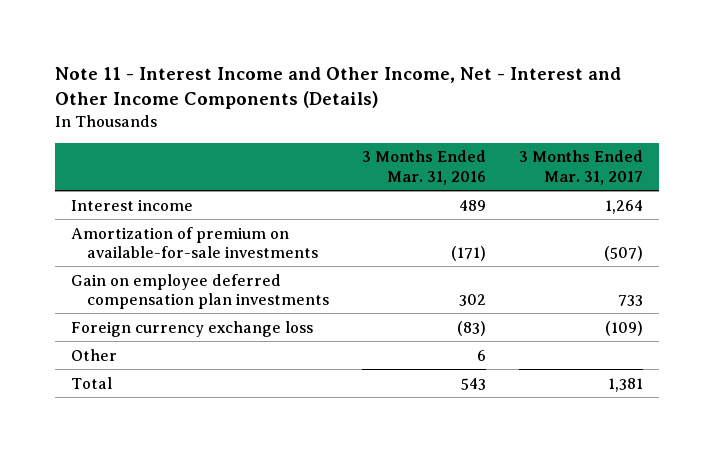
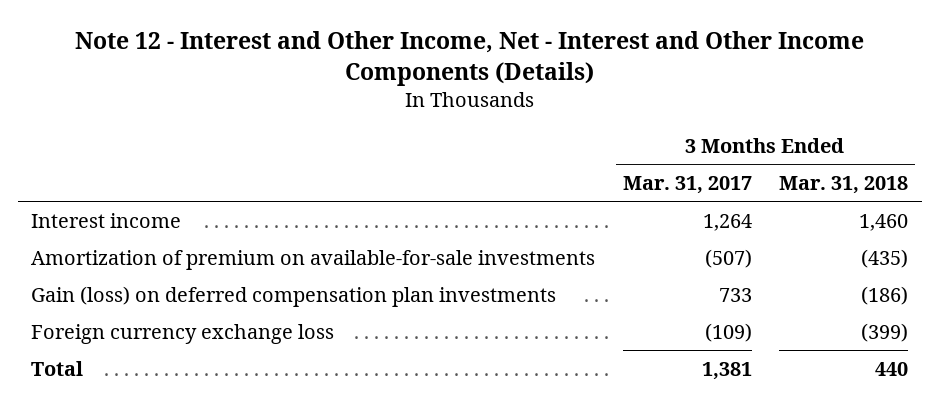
[55,67,622,109] Note 11 - Interest Income and Other Income, Net - Interest and Other Income Components (Details) -> [74,31,864,87] Note 12 - Interest and Other Income, Net - Interest and Other Income Components (Details)
[361,150,486,185] 3 Months Ended Mar. 31, 2016 -> none
none -> [778,176,908,195] Mar. 31, 2018
[71,273,330,309] Gain on employee deferred compensation plan investments -> [31,285,557,307] Gain (loss) on deferred compensation plan investments
[71,348,118,361] Other -> none

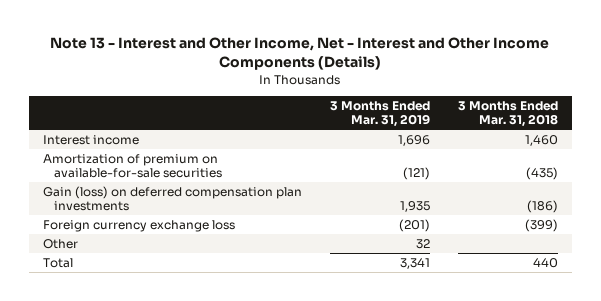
[74,31,864,87] Note 12 - Interest and Other Income, Net - Interest and Other Income Components (Details) -> [50,37,550,71] Note 13 - Interest and Other Income, Net - Interest and Other Income Components (Details)
[622,176,752,195] Mar. 31, 2017 -> none
none -> [329,100,430,128] 3 Months Ended Mar. 31, 2019
[31,249,596,270] Amortization of premium on available-for-sale investments -> [43,153,223,179] Amortization of premium on available-for-sale securities
none -> [43,238,79,249] Other

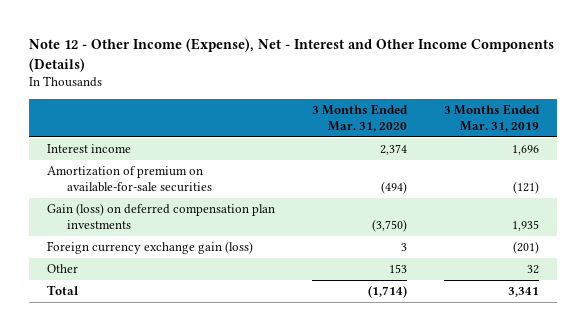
[50,37,550,71] Note 13 - Interest and Other Income, Net - Interest and Other Income Components (Details) -> [29,37,555,72] Note 12 - Other Income (Expense), Net - Interest and Other Income Components (Details)
[457,100,558,128] 3 Months Ended Mar. 31, 2018 -> none
none -> [312,104,409,132] 3 Months Ended Mar. 31, 2020
[43,219,236,232] Foreign currency exchange loss -> [47,241,254,255] Foreign currency exchange gain (loss)

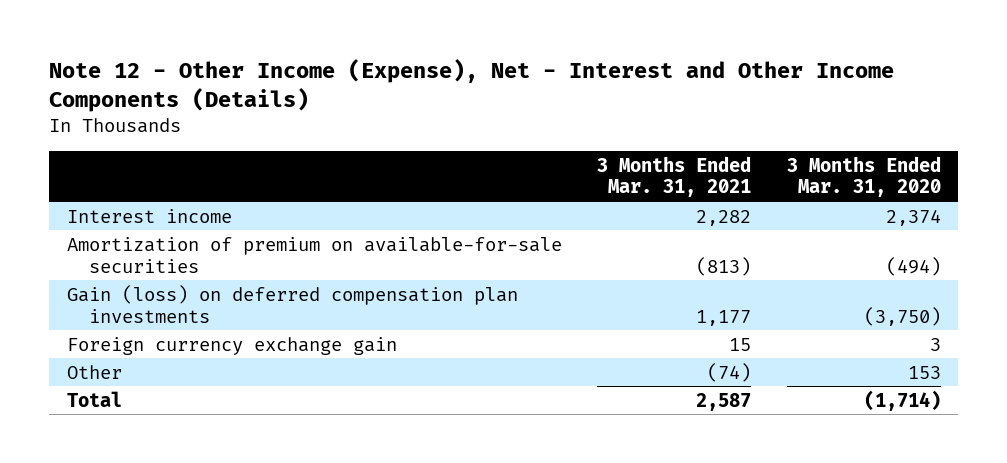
[443,104,540,132] 3 Months Ended Mar. 31, 2019 -> none
none -> [597,155,752,198] 3 Months Ended Mar. 31, 2021
[47,241,254,255] Foreign currency exchange gain (loss) -> [66,336,397,355] Foreign currency exchange gain

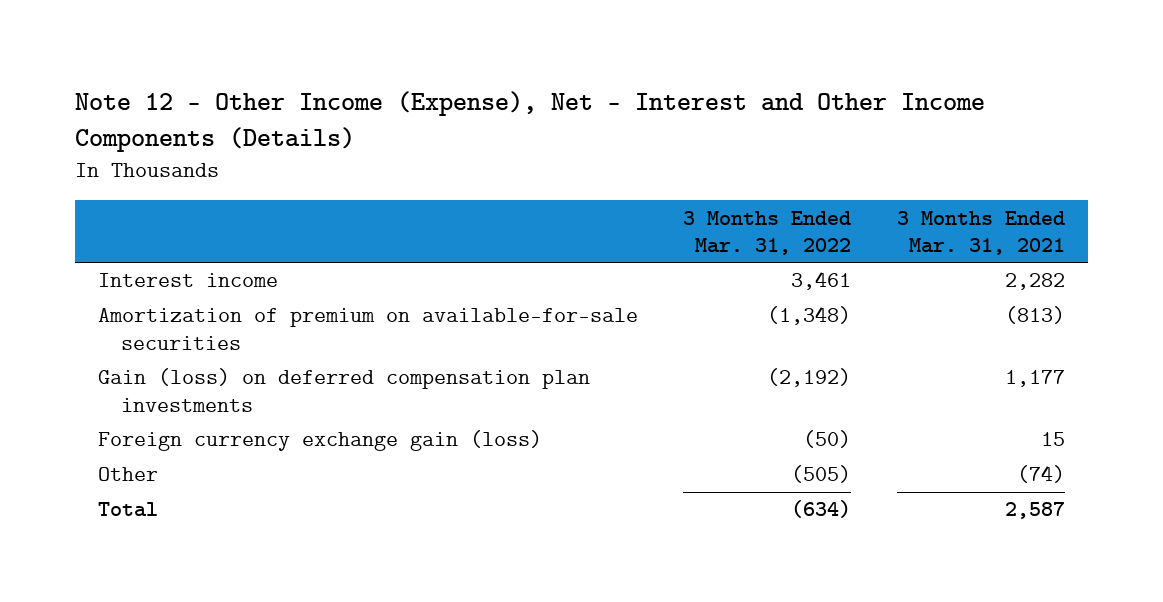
[786,155,941,198] 3 Months Ended Mar. 31, 2020 -> none
none -> [683,210,852,255] 3 Months Ended Mar. 31, 2022
[66,336,397,355] Foreign currency exchange gain -> [97,430,542,452] Foreign currency exchange gain (loss)

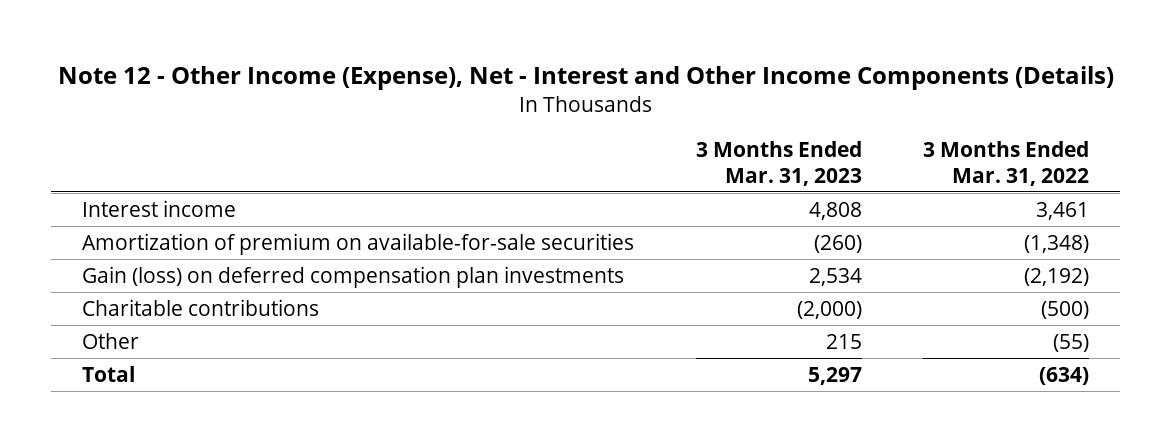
[897,210,1066,255] 3 Months Ended Mar. 31, 2021 -> none
none -> [695,141,862,186] 3 Months Ended Mar. 31, 2023
[97,430,542,452] Foreign currency exchange gain (loss) -> none
none -> [81,299,319,317] Charitable contributions
[791,465,852,484] (505) -> [1053,334,1090,353] (55)

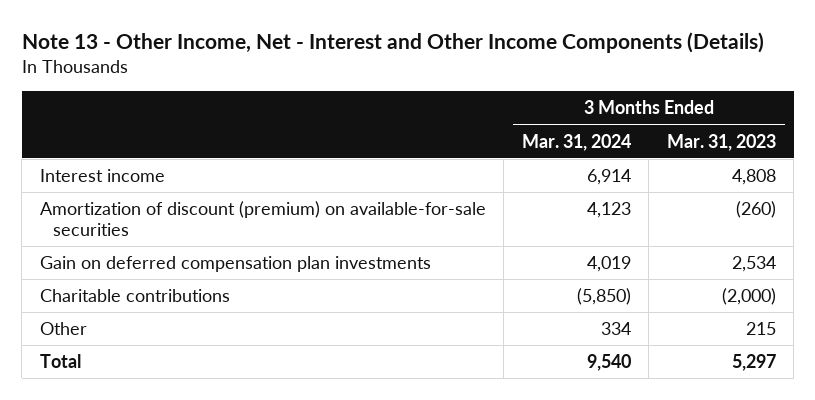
[57,65,1114,90] Note 12 - Other Income (Expense), Net - Interest and Other Income Components (Details) -> [21,32,764,54] Note 13 - Other Income, Net - Interest and Other Income Components (Details)
[923,141,1090,186] 3 Months Ended Mar. 31, 2022 -> none
none -> [521,133,631,151] Mar. 31, 2024
[81,233,634,256] Amortization of premium on available-for-sale securities -> [39,201,486,236] Amortization of discount (premium) on available-for-sale securities
[81,266,624,289] Gain (loss) on deferred compensation plan investments -> [39,256,431,273] Gain on deferred compensation plan investments

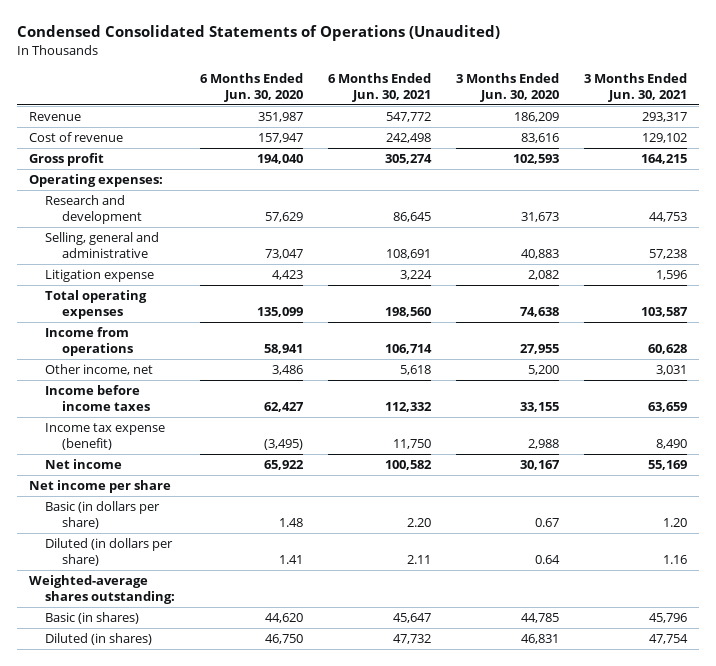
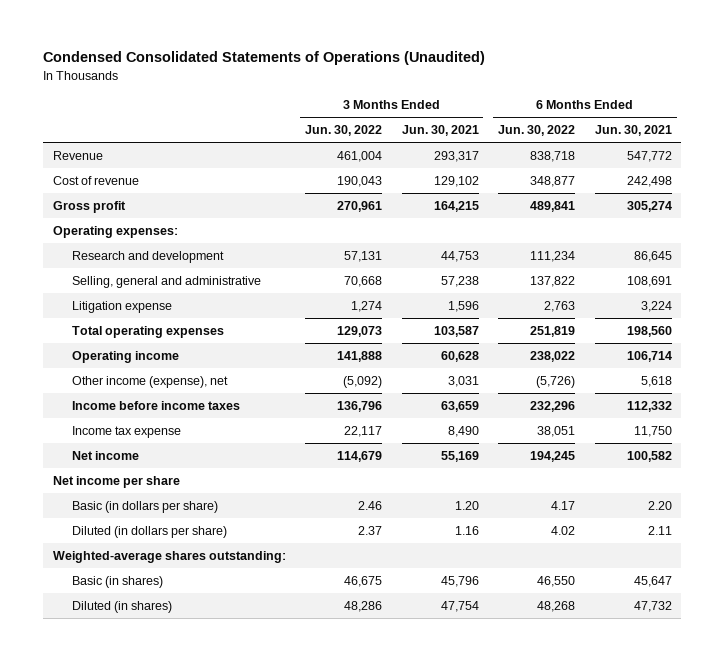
[200,73,304,103] 6 Months Ended Jun. 30, 2020 -> none
[455,73,559,103] 3 Months Ended Jun. 30, 2020 -> none
none -> [305,125,383,137] Jun. 30, 2022
none -> [498,125,576,137] Jun. 30, 2022
[45,327,133,357] Income from operations -> [71,350,179,363] Operating income
[45,364,154,376] Other income, net -> [71,375,228,388] Other income (expense), net
[45,423,166,451] Income tax expense (benefit) -> [71,425,181,438] Income tax expense

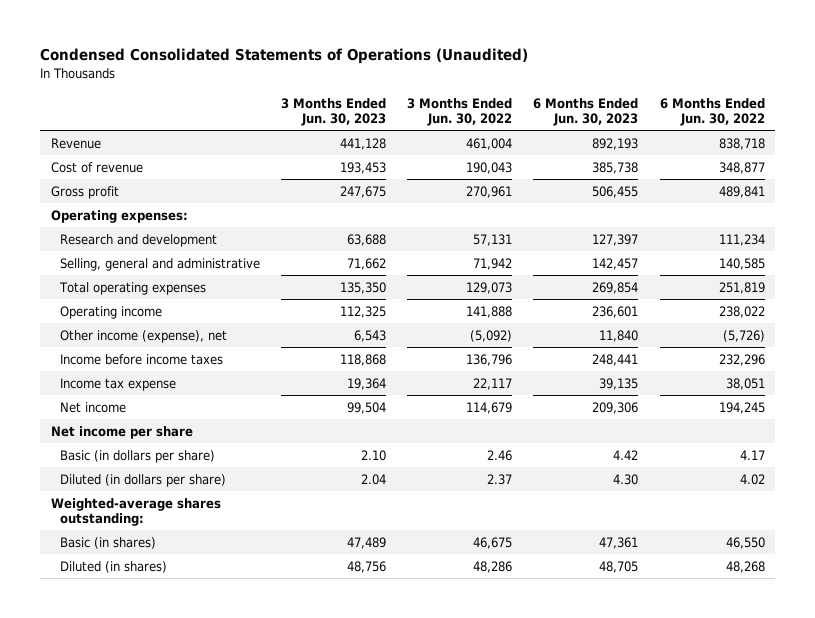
[401,125,479,137] Jun. 30, 2021 -> none
[594,125,672,137] Jun. 30, 2021 -> none
none -> [281,97,387,127] 3 Months Ended Jun. 30, 2023
none -> [533,97,639,127] 6 Months Ended Jun. 30, 2023
[71,300,172,313] Litigation expense -> none
[344,275,383,287] 70,668 -> [473,257,513,270] 71,942
[530,275,576,287] 137,822 -> [718,257,765,270] 140,585

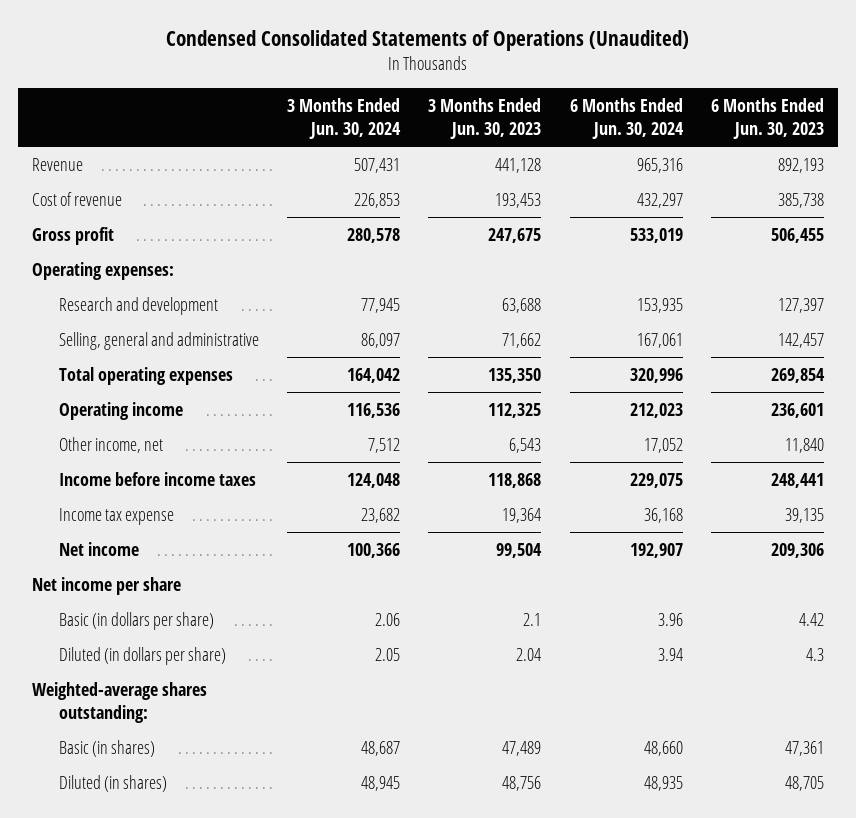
[407,97,513,127] 3 Months Ended Jun. 30, 2022 -> none
[659,97,765,127] 6 Months Ended Jun. 30, 2022 -> none
none -> [287,98,402,139] 3 Months Ended Jun. 30, 2024
none -> [569,98,684,139] 6 Months Ended Jun. 30, 2024
[60,329,228,343] Other income (expense), net -> [58,437,163,454] Other income, net
[361,449,387,461] 2.10 -> [523,613,542,627] 2.1
[613,473,639,485] 4.30 -> [805,648,824,662] 4.3

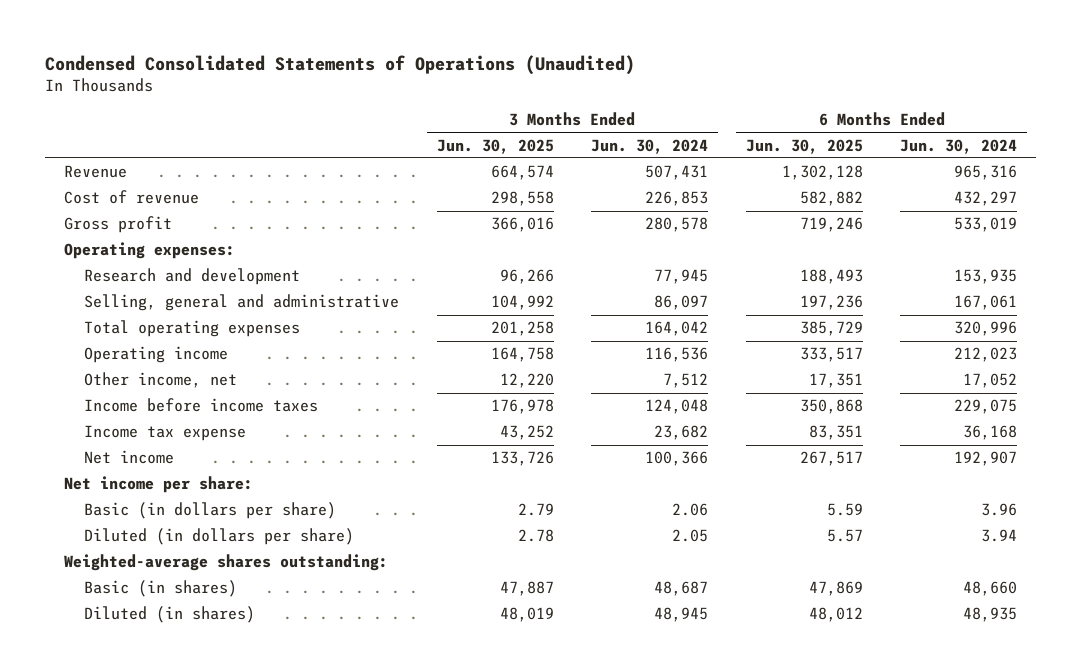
[428,98,542,139] 3 Months Ended Jun. 30, 2023 -> none
[710,98,824,139] 6 Months Ended Jun. 30, 2023 -> none
none -> [436,138,554,154] Jun. 30, 2025
none -> [745,138,863,154] Jun. 30, 2025
[32,577,182,596] Net income per share -> [64,476,254,494] Net income per share:

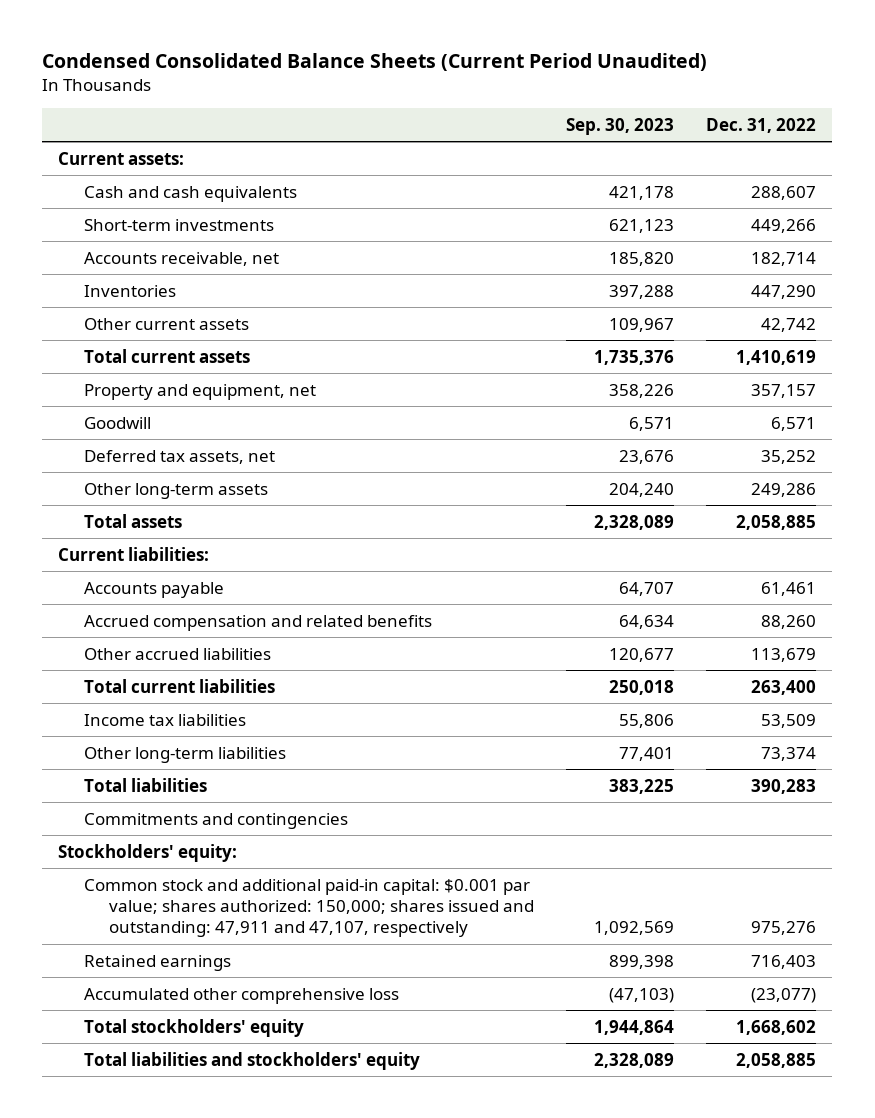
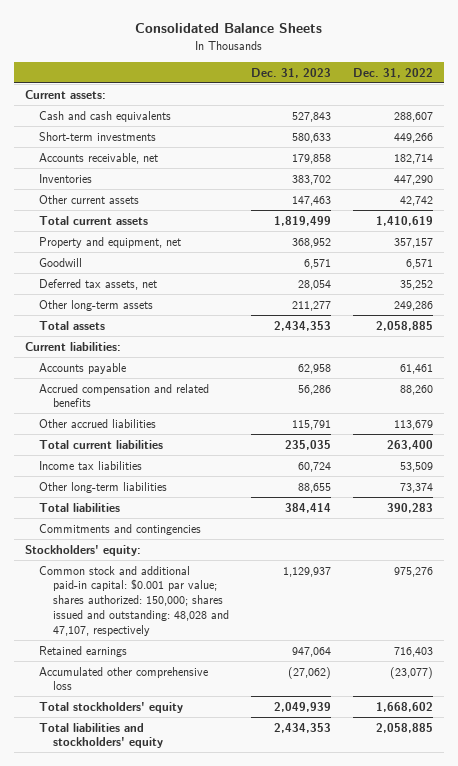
[42,53,708,72] Condensed Consolidated Balance Sheets (Current Period Unaudited) -> [134,23,322,34] Consolidated Balance Sheets
[565,117,674,135] Sep. 30, 2023 -> none
none -> [250,67,331,78] Dec. 31, 2023
[83,878,534,938] Common stock and additional paid-in capital: $0.001 par value; shares authorized: 150,000; shares issued and outstanding: 47,911 and 47,107, respectively -> [38,565,229,636] Common stock and additional paid-in capital: $0.001 par value; shares authorized: 150,000; shares issued and outstanding: 48,028 and 47,107, respectively

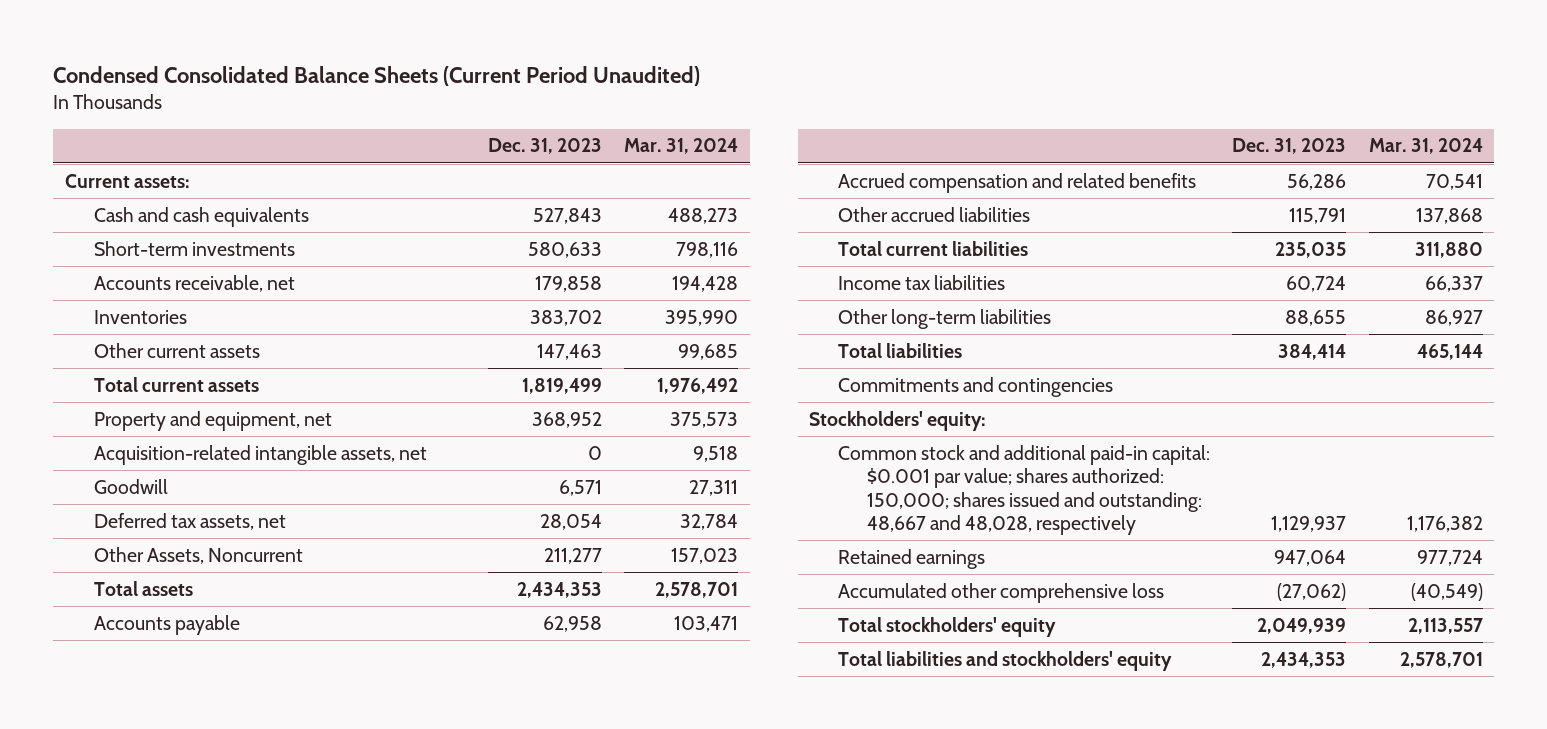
[134,23,322,34] Consolidated Balance Sheets -> [53,66,701,87] Condensed Consolidated Balance Sheets (Current Period Unaudited)
[352,67,433,78] Dec. 31, 2022 -> none
none -> [624,138,739,155] Mar. 31, 2024
none -> [93,444,427,465] Acquisition-related intangible assets, net
[38,299,153,311] Other long-term assets -> [93,546,303,564] Other Assets, Noncurrent
[25,341,122,351] Current liabilities: -> none
[38,565,229,636] Common stock and additional paid-in capital: $0.001 par value; shares authorized: 150,000; shares issued and outstanding: 48,028 and 47,107, respectively -> [838,444,1211,536] Common stock and additional paid-in capital: $0.001 par value; shares authorized: 150,000; shares issued and outstanding: 48,667 and 48,028, respectively

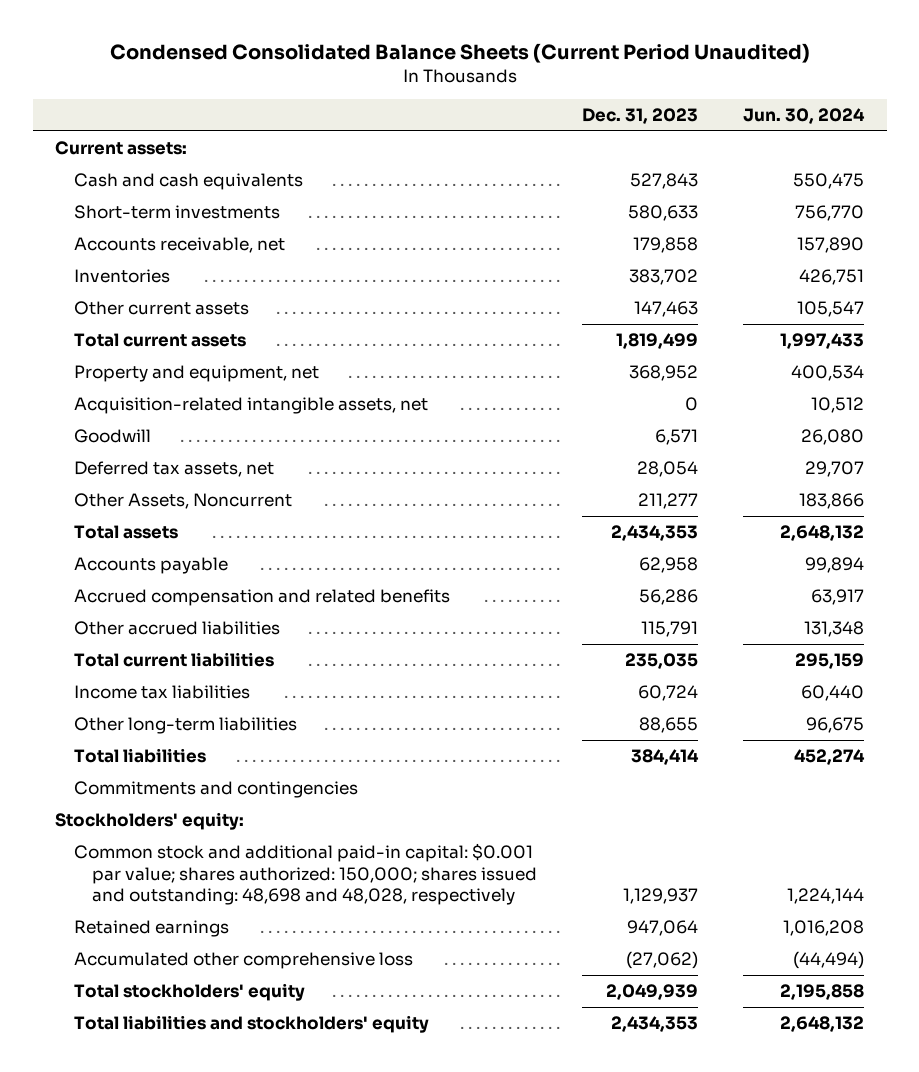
[624,138,739,155] Mar. 31, 2024 -> none
none -> [743,107,866,124] Jun. 30, 2024
[838,444,1211,536] Common stock and additional paid-in capital: $0.001 par value; shares authorized: 150,000; shares issued and outstanding: 48,667 and 48,028, respectively -> [73,843,538,905] Common stock and additional paid-in capital: $0.001 par value; shares authorized: 150,000; shares issued and outstanding: 48,698 and 48,028, respectively

